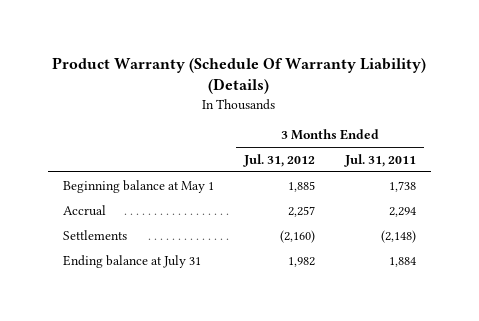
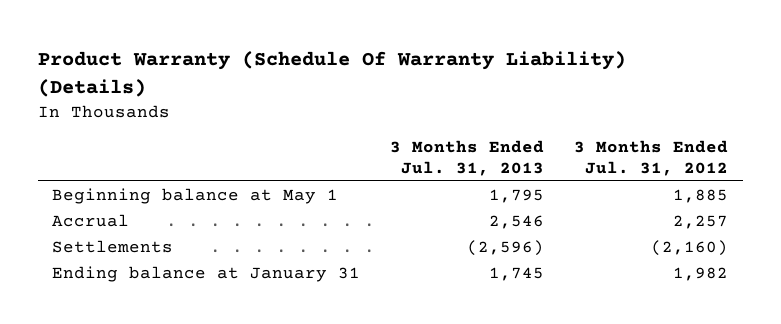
[344,153,417,167] Jul. 31, 2011 -> none
none -> [390,140,545,177] 3 Months Ended Jul. 31, 2013
[62,254,201,268] Ending balance at July 31 -> [52,266,361,283] Ending balance at January 31

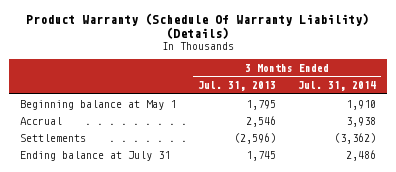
[574,140,729,177] 3 Months Ended Jul. 31, 2012 -> none
none -> [297,81,376,92] Jul. 31, 2014
[52,266,361,283] Ending balance at January 31 -> [20,150,171,161] Ending balance at July 31

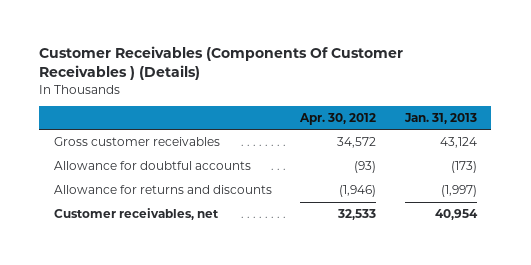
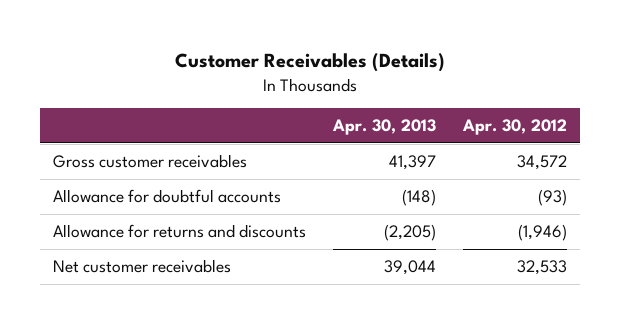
[39,46,404,81] Customer Receivables (Components Of Customer Receivables ) (Details) -> [175,53,446,73] Customer Receivables (Details)
[404,112,478,124] Jan. 31, 2013 -> none
none -> [332,119,437,136] Apr. 30, 2013
[53,208,219,221] Customer receivables, net -> [53,259,232,274] Net customer receivables

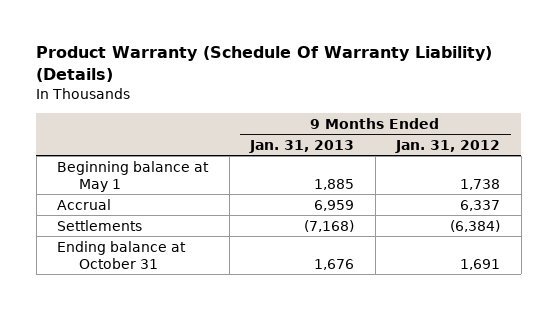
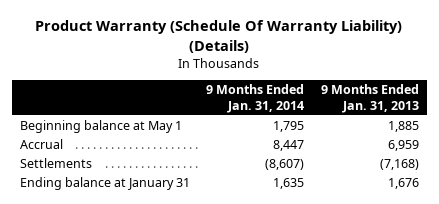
[395,139,501,153] Jan. 31, 2012 -> none
none -> [206,84,305,113] 9 Months Ended Jan. 31, 2014
[57,240,187,269] Ending balance at October 31 -> [19,177,190,191] Ending balance at January 31

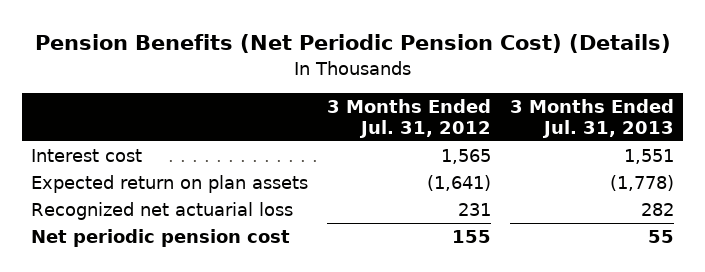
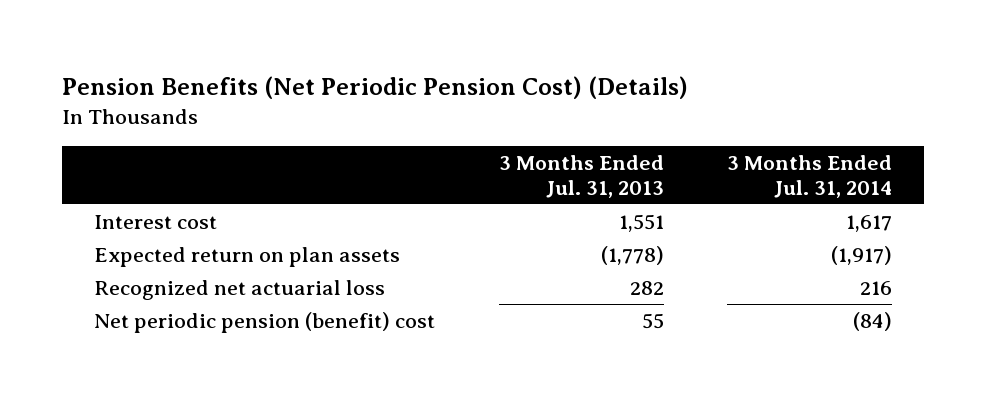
[327,98,492,138] 3 Months Ended Jul. 31, 2012 -> none
none -> [727,154,893,198] 3 Months Ended Jul. 31, 2014
[31,229,291,248] Net periodic pension cost -> [93,311,435,333] Net periodic pension (benefit) cost

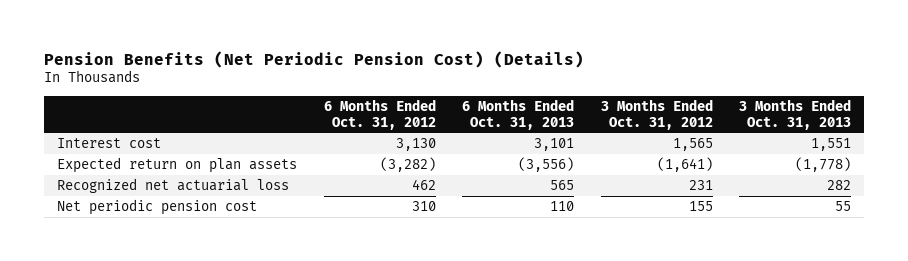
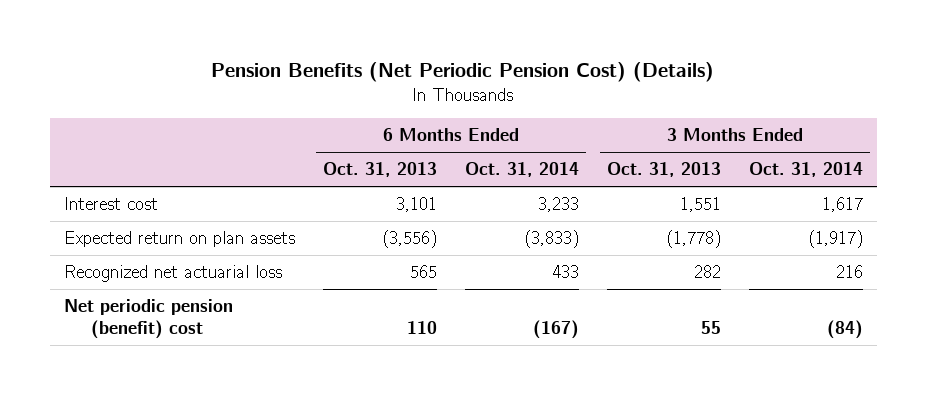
[323,98,436,130] 6 Months Ended Oct. 31, 2012 -> none
[600,98,713,130] 3 Months Ended Oct. 31, 2012 -> none
none -> [464,162,579,178] Oct. 31, 2014
none -> [748,162,863,178] Oct. 31, 2014
[57,198,258,215] Net periodic pension cost -> [63,299,233,339] Net periodic pension (benefit) cost

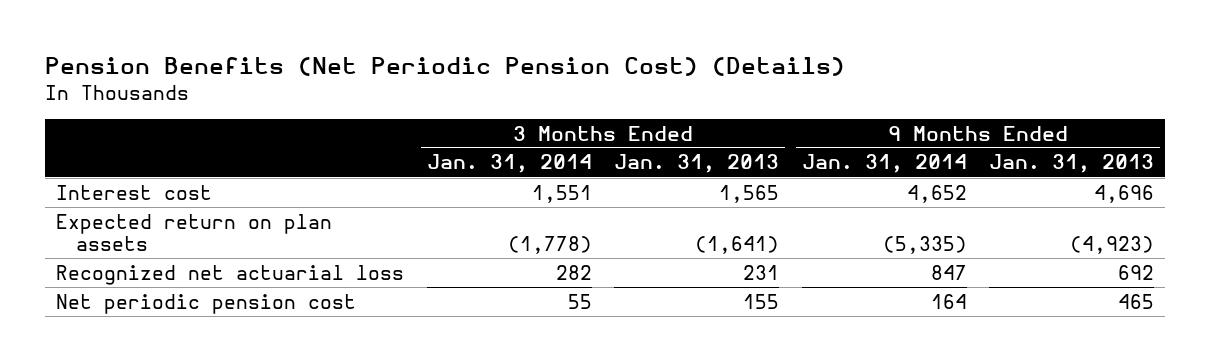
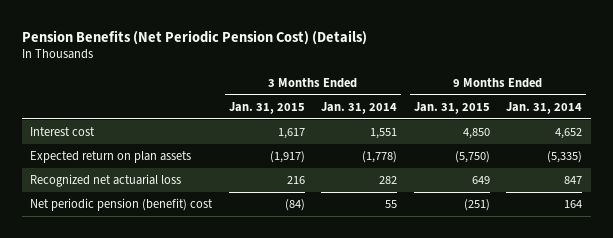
[614,154,780,174] Jan. 31, 2013 -> none
[989,154,1155,174] Jan. 31, 2013 -> none
none -> [228,101,305,114] Jan. 31, 2015
none -> [413,101,490,114] Jan. 31, 2015
[56,293,357,314] Net periodic pension cost -> [30,198,214,212] Net periodic pension (benefit) cost

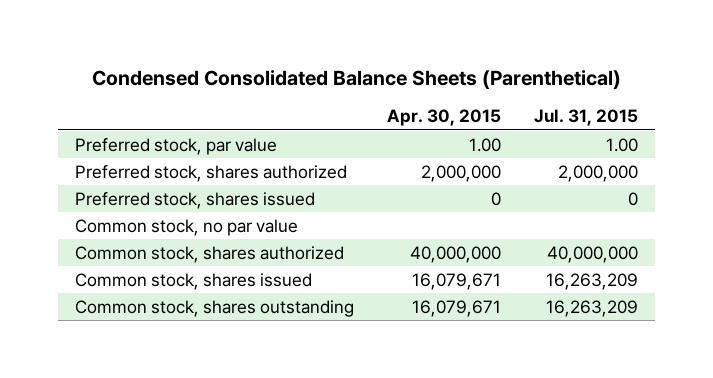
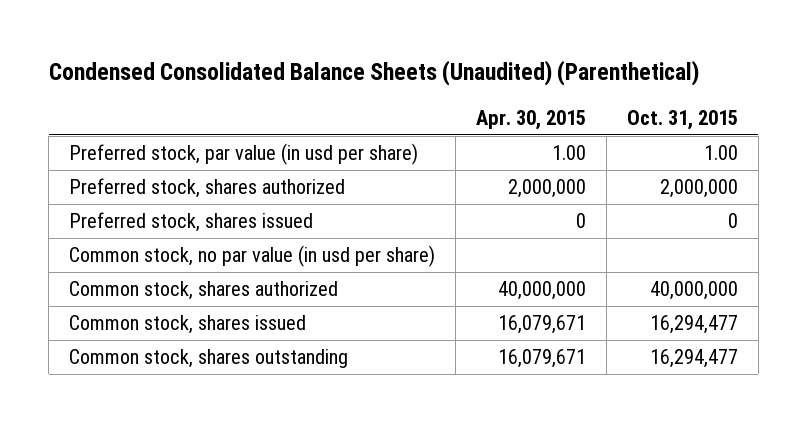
[91,70,621,90] Condensed Consolidated Balance Sheets (Parenthetical) -> [48,60,699,87] Condensed Consolidated Balance Sheets (Unaudited) (Parenthetical)
[534,109,639,127] Jul. 31, 2015 -> none
none -> [626,109,738,130] Oct. 31, 2015
[74,137,277,155] Preferred stock, par value -> [69,143,419,166] Preferred stock, par value (in usd per share)
[74,218,298,236] Common stock, no par value -> [69,245,436,268] Common stock, no par value (in usd per share)

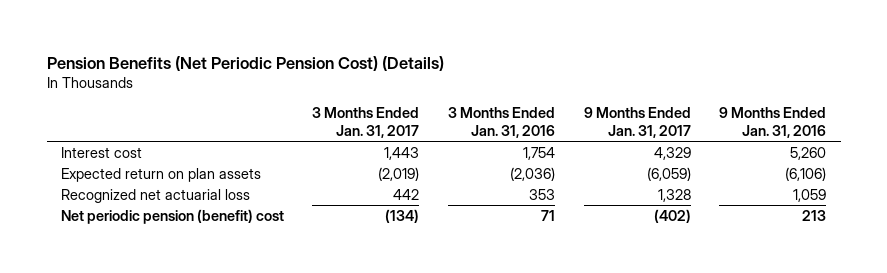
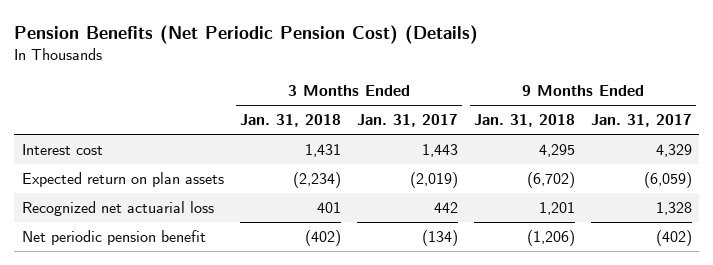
[448,107,556,138] 3 Months Ended Jan. 31, 2016 -> none
[719,107,827,138] 9 Months Ended Jan. 31, 2016 -> none
none -> [239,114,341,128] Jan. 31, 2018
none -> [473,114,575,128] Jan. 31, 2018
[60,208,284,224] Net periodic pension (benefit) cost -> [21,230,206,246] Net periodic pension benefit

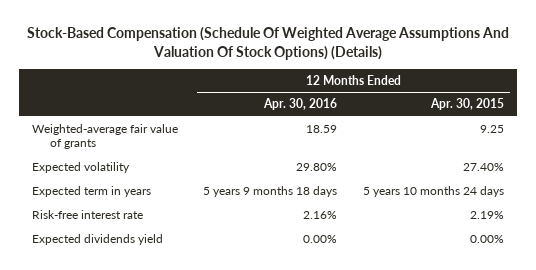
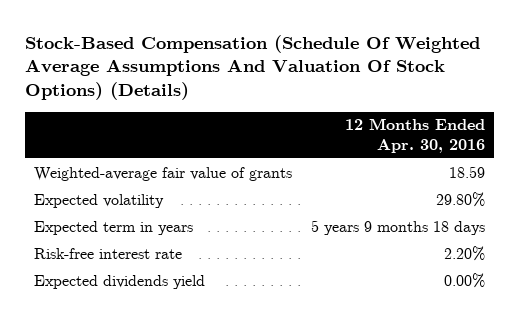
[429,98,504,111] Apr. 30, 2015 -> none
[303,211,338,220] 2.16% -> [443,245,485,261] 2.20%

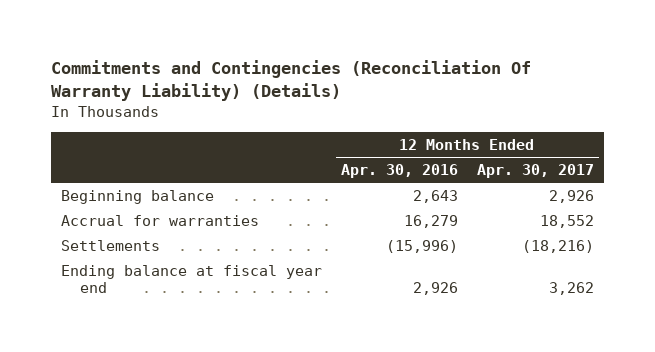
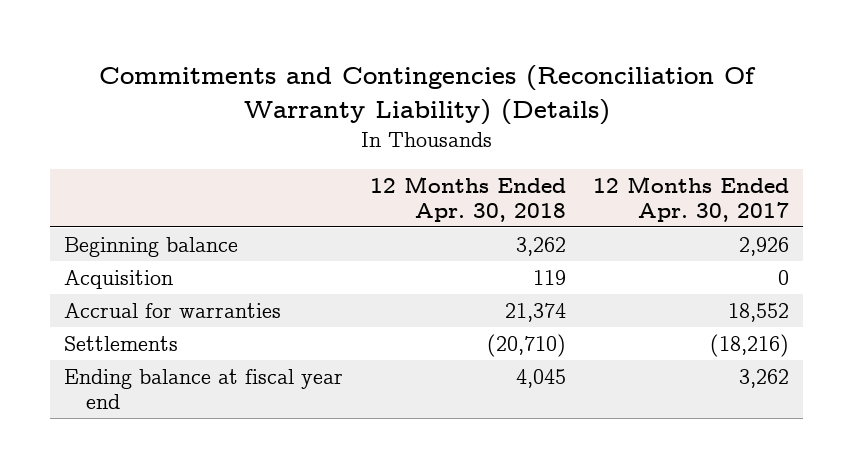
[340,163,458,178] Apr. 30, 2016 -> none
none -> [370,175,567,222] 12 Months Ended Apr. 30, 2018
none -> [63,270,173,290] Acquisition

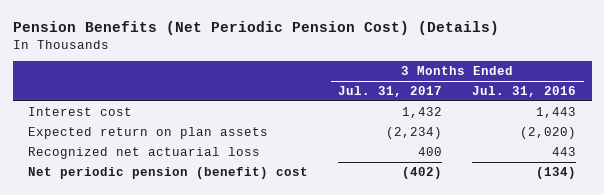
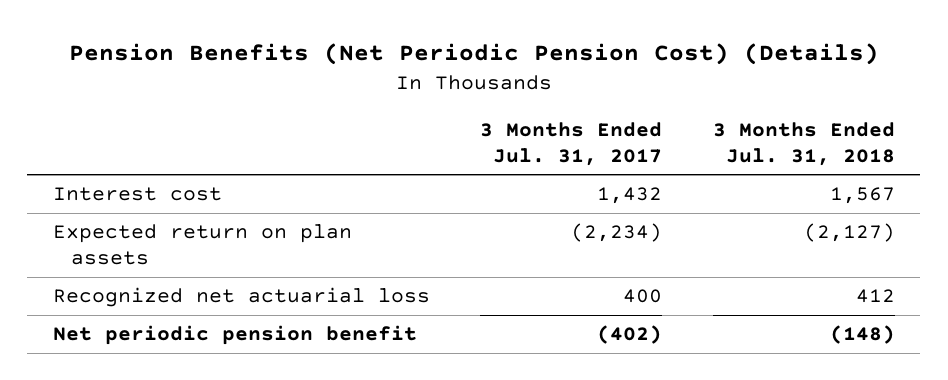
[472,85,577,97] Jul. 31, 2016 -> none
none -> [712,121,895,166] 3 Months Ended Jul. 31, 2018
[27,166,308,179] Net periodic pension (benefit) cost -> [52,325,417,346] Net periodic pension benefit

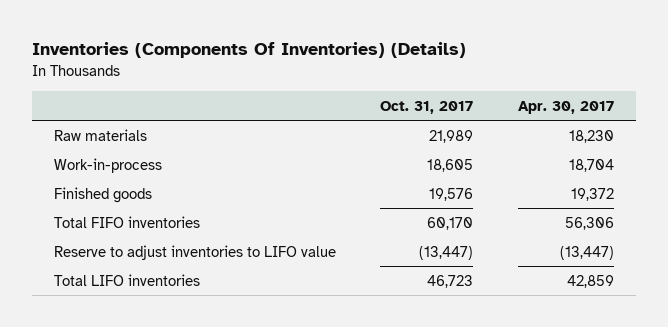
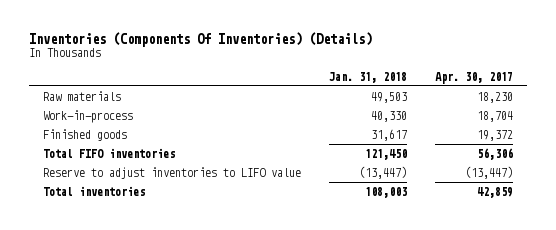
[380,100,474,114] Oct. 31, 2017 -> none
none -> [329,71,408,83] Jan. 31, 2018
[54,273,201,286] Total LIFO inventories -> [43,185,146,196] Total inventories

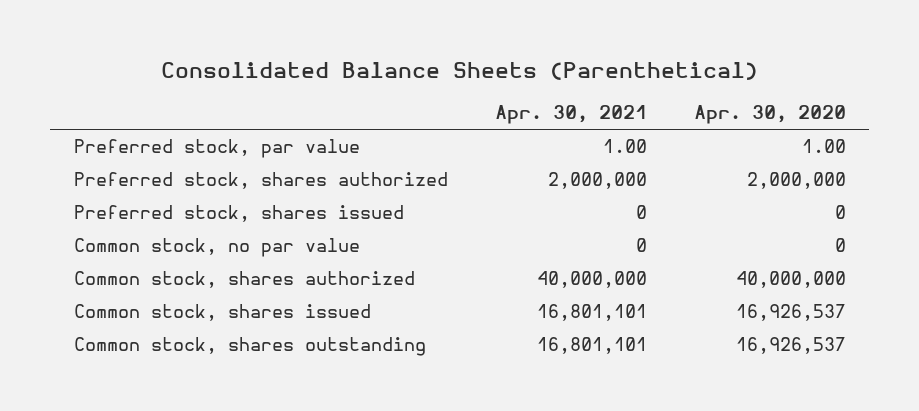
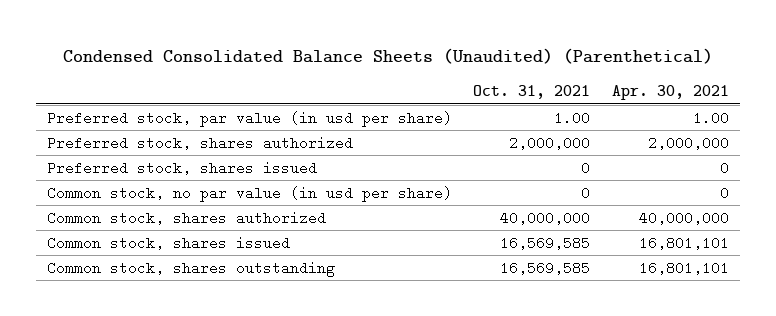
[160,61,758,80] Consolidated Balance Sheets (Parenthetical) -> [62,47,713,64] Condensed Consolidated Balance Sheets (Unaudited) (Parenthetical)
[693,105,846,125] Apr. 30, 2020 -> none
none -> [473,84,591,99] Oct. 31, 2021
[73,139,360,159] Preferred stock, par value -> [47,110,453,127] Preferred stock, par value (in usd per share)
[73,238,360,258] Common stock, no par value -> [47,185,453,202] Common stock, no par value (in usd per share)

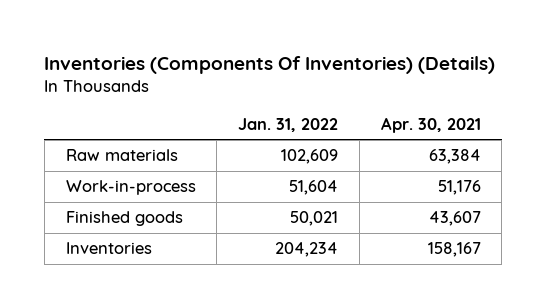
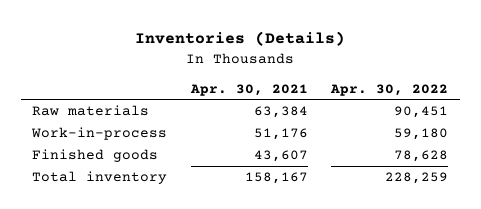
[44,55,496,74] Inventories (Components Of Inventories) (Details) -> [135,31,346,47] Inventories (Details)
[238,117,339,132] Jan. 31, 2022 -> none
none -> [330,83,449,96] Apr. 30, 2022
[65,242,152,255] Inventories -> [32,171,168,185] Total inventory

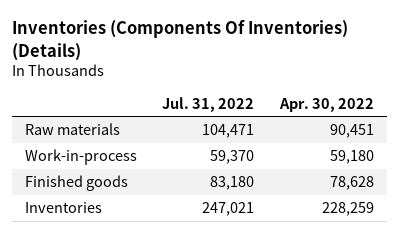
[135,31,346,47] Inventories (Details) -> [11,20,348,61] Inventories (Components Of Inventories) (Details)
[189,83,308,96] Apr. 30, 2021 -> none
none -> [162,96,255,112] Jul. 31, 2022
[32,171,168,185] Total inventory -> [24,202,102,214] Inventories

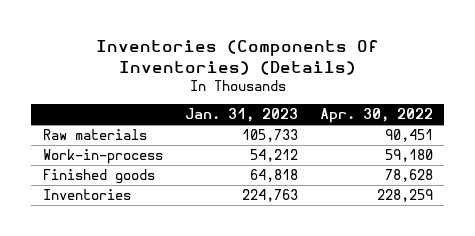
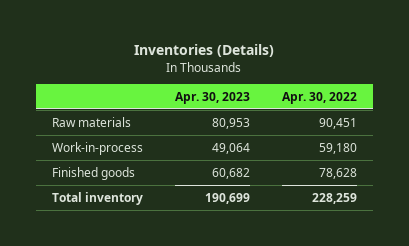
[95,40,379,75] Inventories (Components Of Inventories) (Details) -> [134,44,275,58] Inventories (Details)
[184,108,298,123] Jan. 31, 2023 -> none
none -> [174,91,250,104] Apr. 30, 2023
[42,189,131,201] Inventories -> [52,191,144,205] Total inventory

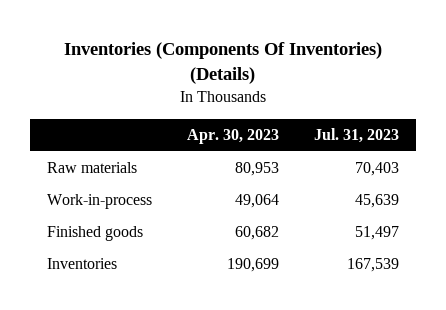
[134,44,275,58] Inventories (Details) -> [64,42,383,85] Inventories (Components Of Inventories) (Details)
[281,91,357,104] Apr. 30, 2022 -> none
none -> [314,128,400,144] Jul. 31, 2023
[52,191,144,205] Total inventory -> [47,258,118,270] Inventories

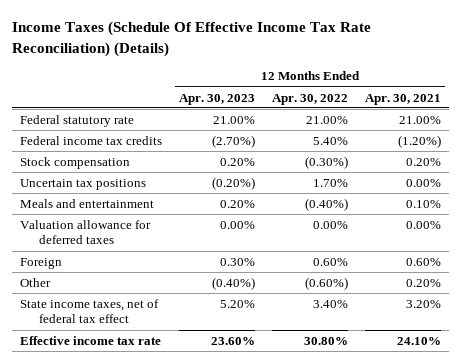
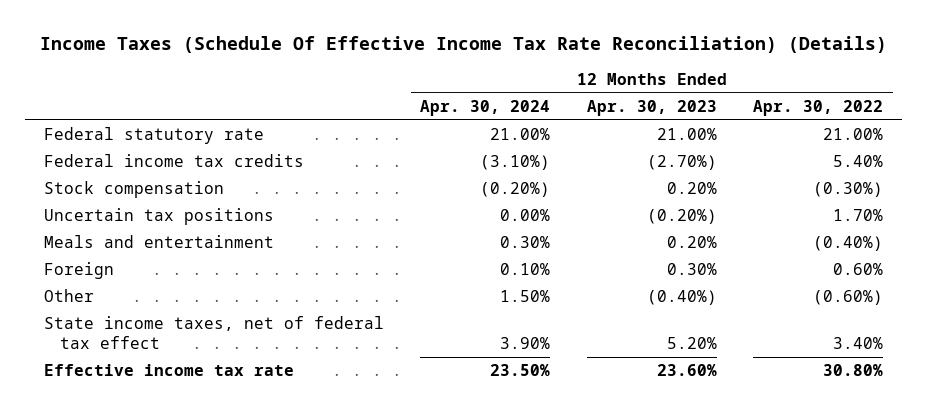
[364,93,441,105] Apr. 30, 2021 -> none
none -> [420,99,551,116] Apr. 30, 2024
[20,219,152,245] Valuation allowance for deferred taxes -> none

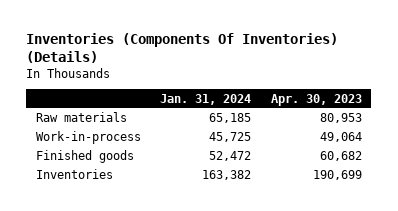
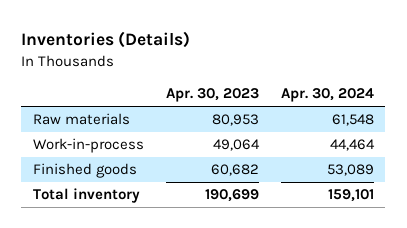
[26,33,339,64] Inventories (Components Of Inventories) (Details) -> [21,31,191,49] Inventories (Details)
[160,93,252,105] Jan. 31, 2024 -> none
none -> [281,88,375,103] Apr. 30, 2024
[35,169,113,180] Inventories -> [32,188,140,204] Total inventory

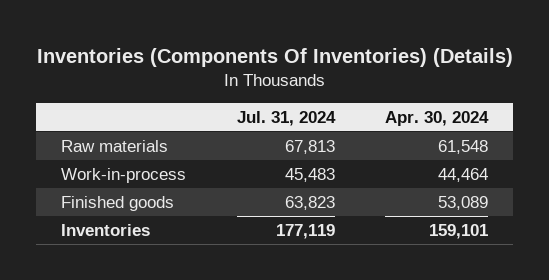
[21,31,191,49] Inventories (Details) -> [36,47,513,67] Inventories (Components Of Inventories) (Details)
[165,88,259,103] Apr. 30, 2023 -> none
none -> [236,110,336,126] Jul. 31, 2024
[32,188,140,204] Total inventory -> [61,223,151,236] Inventories

